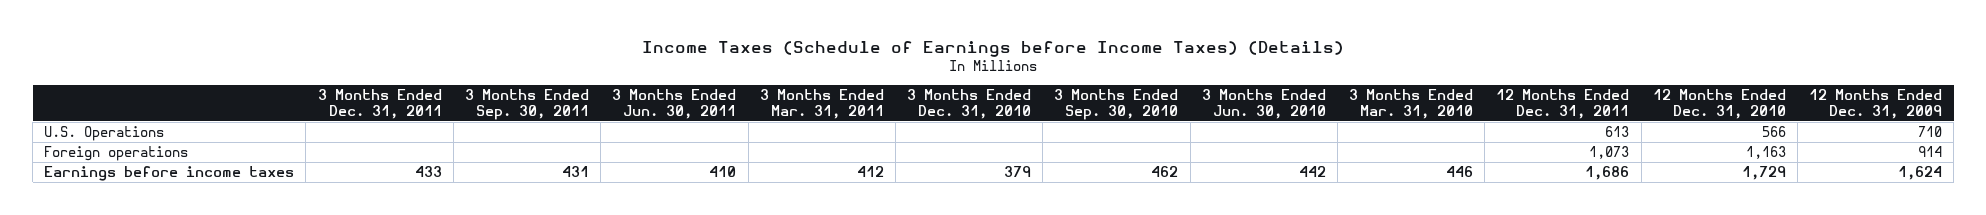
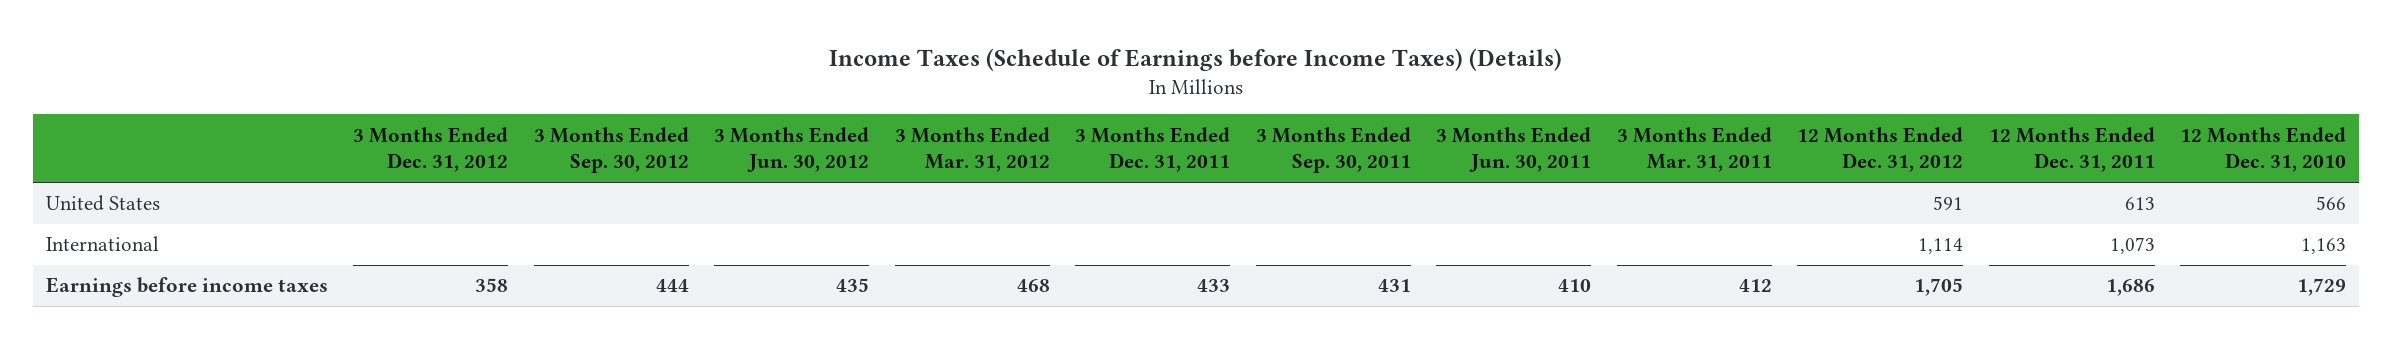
[907,88,1032,119] 3 Months Ended Dec. 31, 2010 -> none
[1054,88,1179,120] 3 Months Ended Sep. 30, 2010 -> none
[1201,88,1326,119] 3 Months Ended Jun. 30, 2010 -> none
[1349,88,1474,119] 3 Months Ended Mar. 31, 2010 -> none
[1809,88,1943,119] 12 Months Ended Dec. 31, 2009 -> none
none -> [353,126,509,173] 3 Months Ended Dec. 31, 2012
none -> [533,126,689,174] 3 Months Ended Sep. 30, 2012
none -> [714,126,870,173] 3 Months Ended Jun. 30, 2012
none -> [894,126,1050,173] 3 Months Ended Mar. 31, 2012
none -> [1797,126,1964,173] 12 Months Ended Dec. 31, 2012
[44,126,165,142] U.S. Operations -> [45,195,160,212] United States
[44,146,189,162] Foreign operations -> [45,236,159,252] International

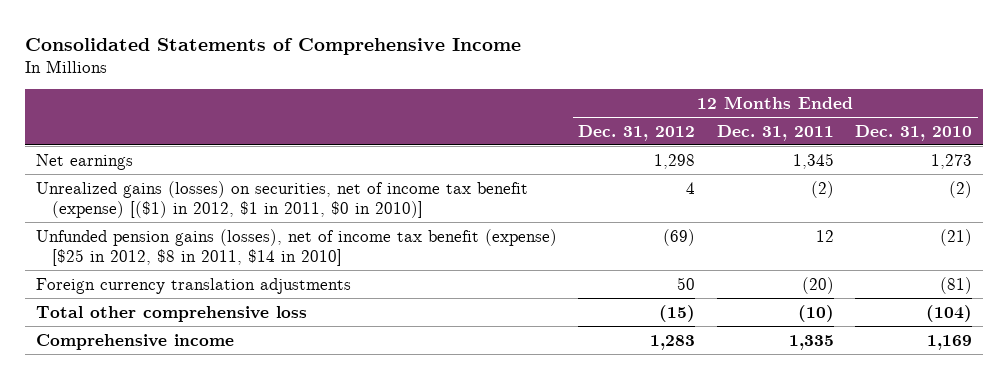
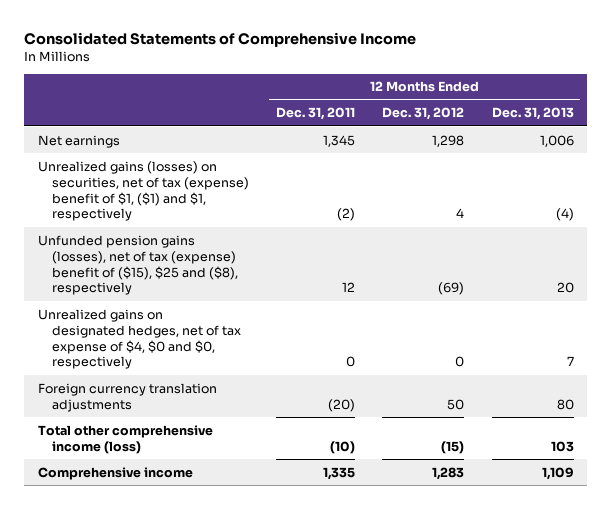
[855,124,973,141] Dec. 31, 2010 -> none
none -> [491,107,574,121] Dec. 31, 2013
[35,180,528,218] Unrealized gains (losses) on securities, net of income tax benefit (expense) [($1) in 2012, $1 in 2011, $0 in 2010)] -> [38,160,249,222] Unrealized gains (losses) on securities, net of tax (expense) benefit of $1, ($1) and $1, respectively
[35,228,557,266] Unfunded pension gains (losses), net of income tax benefit (expense) [$25 in 2012, $8 in 2011, $14 in 2010] -> [38,234,238,296] Unfunded pension gains (losses), net of tax (expense) benefit of ($15), $25 and ($8), respectively
none -> [38,308,241,370] Unrealized gains on designated hedges, net of tax expense of $4, $0 and $0, respectively
[35,305,307,322] Total other comprehensive loss -> [38,424,214,454] Total other comprehensive income (loss)

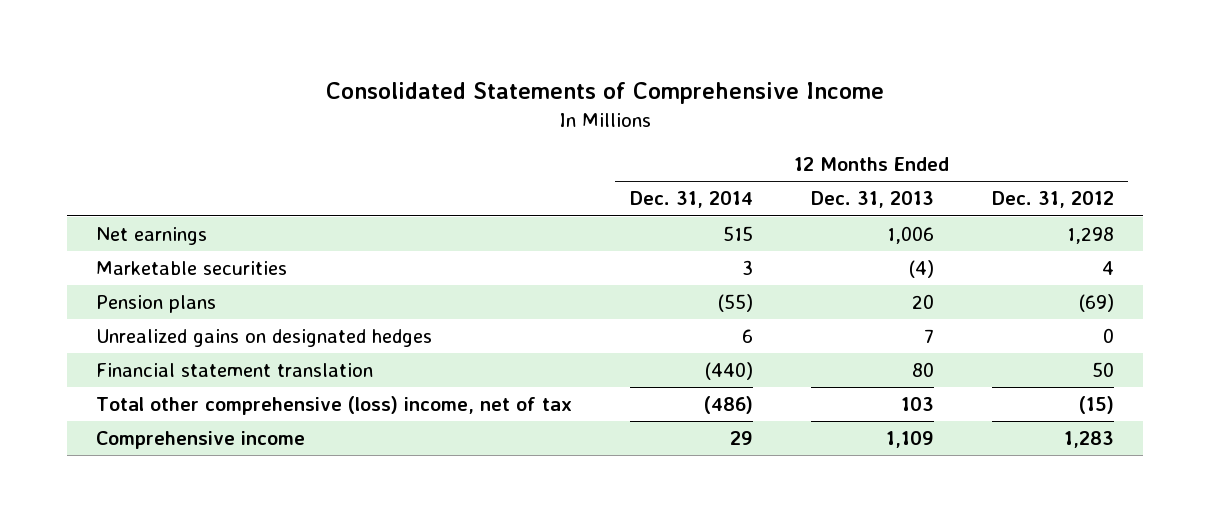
[276,107,356,121] Dec. 31, 2011 -> none
none -> [629,191,753,209] Dec. 31, 2014
[38,160,249,222] Unrealized gains (losses) on securities, net of tax (expense) benefit of $1, ($1) and $1, respectively -> [96,261,288,276] Marketable securities
[38,234,238,296] Unfunded pension gains (losses), net of tax (expense) benefit of ($15), $25 and ($8), respectively -> [96,295,217,314] Pension plans
[38,308,241,370] Unrealized gains on designated hedges, net of tax expense of $4, $0 and $0, respectively -> [96,329,433,348] Unrealized gains on designated hedges
[38,382,218,412] Foreign currency translation adjustments -> [96,363,374,378] Financial statement translation
[38,424,214,454] Total other comprehensive income (loss) -> [96,396,573,416] Total other comprehensive (loss) income, net of tax

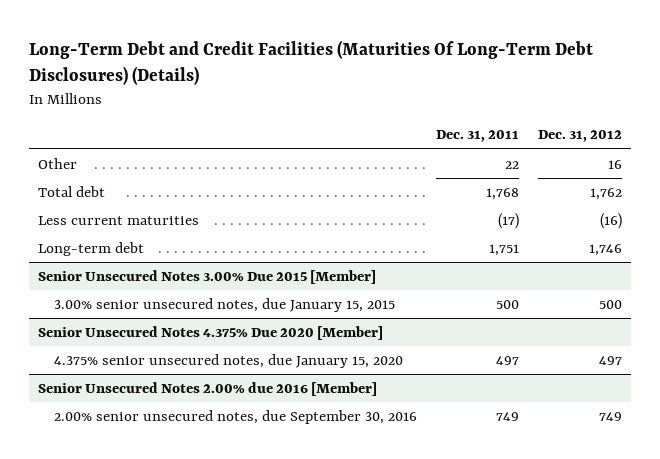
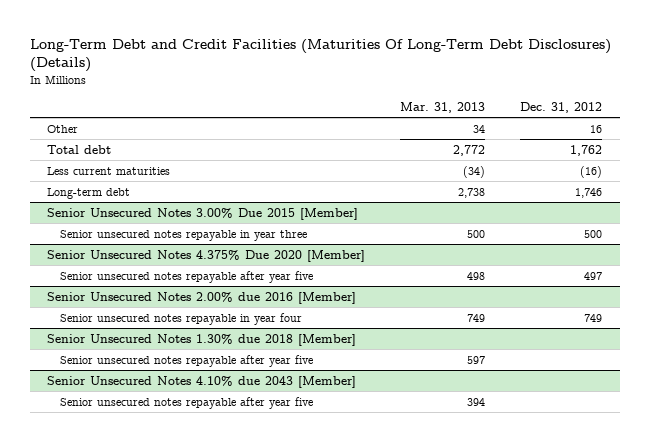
[435,130,519,143] Dec. 31, 2011 -> none
none -> [400,101,486,113] Mar. 31, 2013
[53,297,395,312] 3.00% senior unsecured notes, due January 15, 2015 -> [60,229,308,241] Senior unsecured notes repayable in year three
[53,353,403,368] 4.375% senior unsecured notes, due January 15, 2020 -> [60,270,314,283] Senior unsecured notes repayable after year five
[53,409,417,424] 2.00% senior unsecured notes, due September 30, 2016 -> [60,312,303,325] Senior unsecured notes repayable in year four
none -> [47,333,357,346] Senior Unsecured Notes 1.30% due 2018 [Member]
none -> [60,354,314,367] Senior unsecured notes repayable after year five
none -> [47,375,357,388] Senior Unsecured Notes 4.10% due 2043 [Member]
none -> [60,396,314,409] Senior unsecured notes repayable after year five

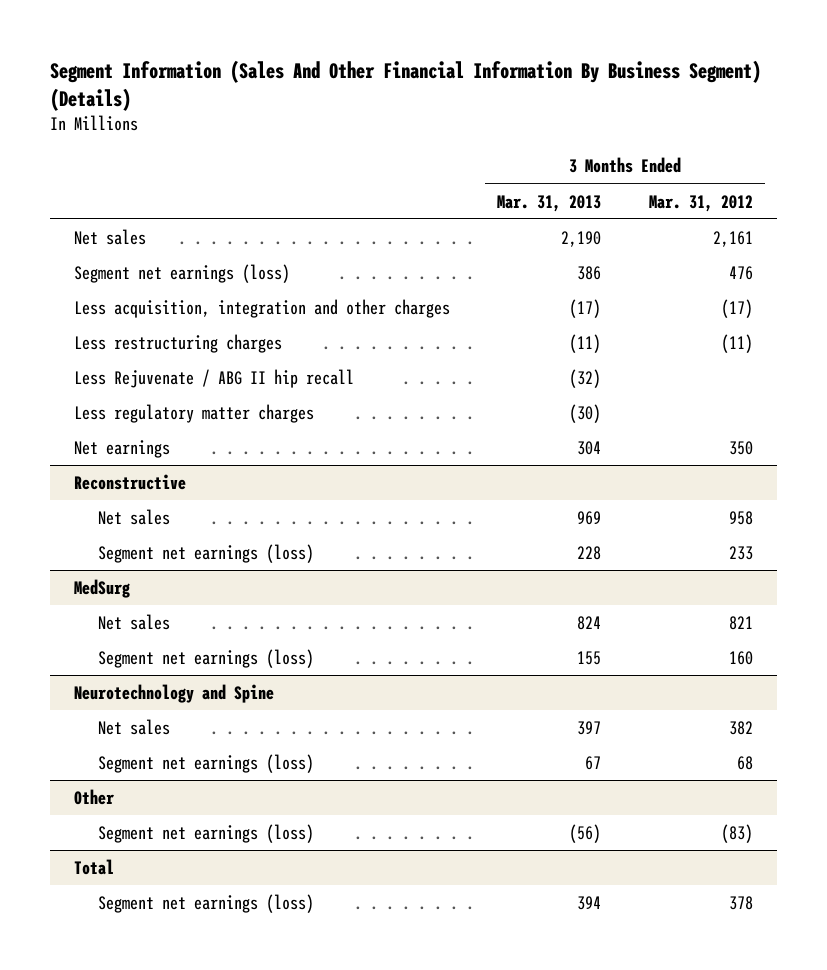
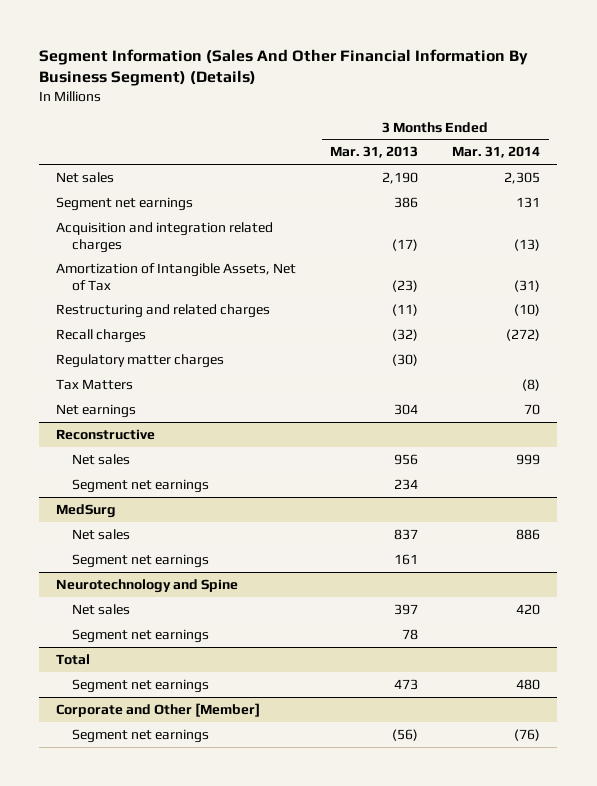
[648,194,753,212] Mar. 31, 2012 -> none
none -> [452,146,541,159] Mar. 31, 2014
[73,263,290,283] Segment net earnings (loss) -> [56,196,194,211] Segment net earnings
[73,298,450,318] Less acquisition, integration and other charges -> [56,221,274,253] Acquisition and integration related charges
none -> [56,262,297,291] Amortization of Intangible Assets, Net of Tax
[73,333,282,353] Less restructuring charges -> [56,303,271,318] Restructuring and related charges
[73,368,354,388] Less Rejuvenate / ABG II hip recall -> [56,328,147,343] Recall charges
[73,403,314,423] Less regulatory matter charges -> [56,353,225,368] Regulatory matter charges
none -> [56,378,134,390] Tax Matters
[577,510,602,525] 969 -> [394,453,419,465] 956
[97,543,314,563] Segment net earnings (loss) -> [72,478,210,493] Segment net earnings
[577,545,602,560] 228 -> [394,478,419,490] 234
[577,615,602,630] 824 -> [394,528,419,540] 837
[97,648,314,668] Segment net earnings (loss) -> [72,553,210,568] Segment net earnings
[577,650,602,665] 155 -> [394,553,419,565] 161
[73,788,114,805] Other -> none
[97,823,314,843] Segment net earnings (loss) -> none
[97,753,314,773] Segment net earnings (loss) -> [72,628,210,643] Segment net earnings
[585,755,602,770] 67 -> [402,628,419,640] 78
[97,893,314,913] Segment net earnings (loss) -> [72,678,210,693] Segment net earnings
[577,895,602,910] 394 -> [394,678,419,690] 473
none -> [56,702,261,717] Corporate and Other [Member]
none -> [72,728,210,743] Segment net earnings

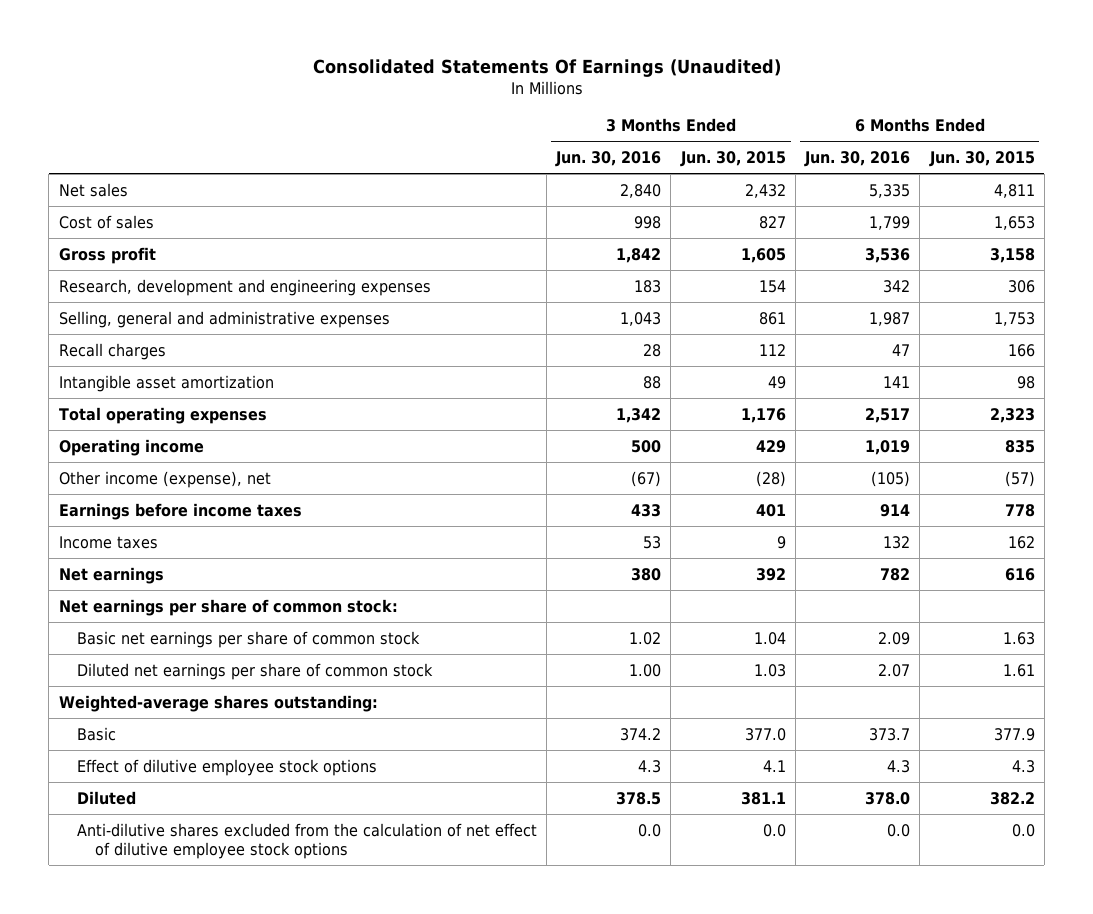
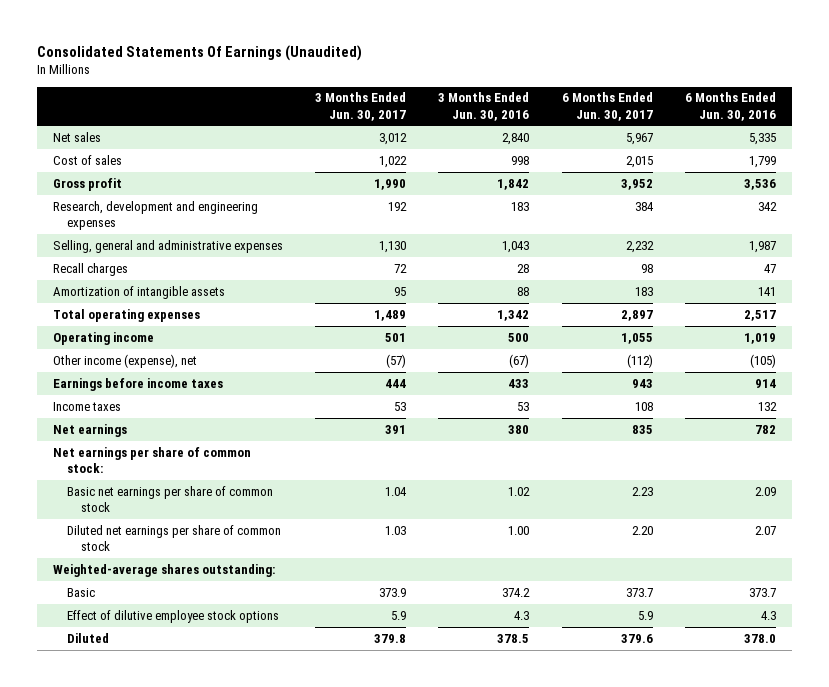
[679,151,786,168] Jun. 30, 2015 -> none
[928,151,1035,168] Jun. 30, 2015 -> none
none -> [315,92,407,121] 3 Months Ended Jun. 30, 2017
none -> [561,92,653,121] 6 Months Ended Jun. 30, 2017
[58,374,274,392] Intangible asset amortization -> [52,285,225,299] Amortization of intangible assets
[76,822,537,860] Anti-dilutive shares excluded from the calculation of net effect of dilutive employee stock options -> none

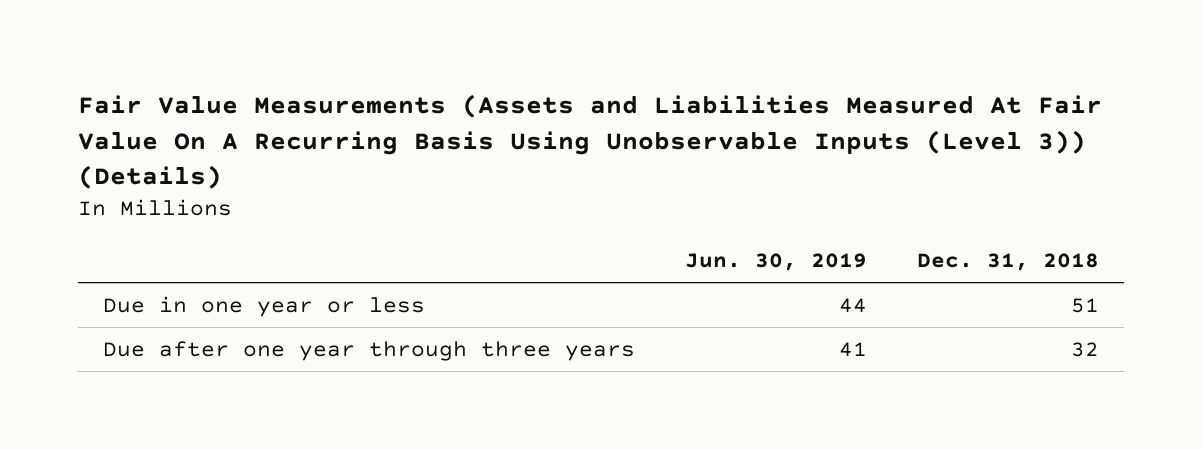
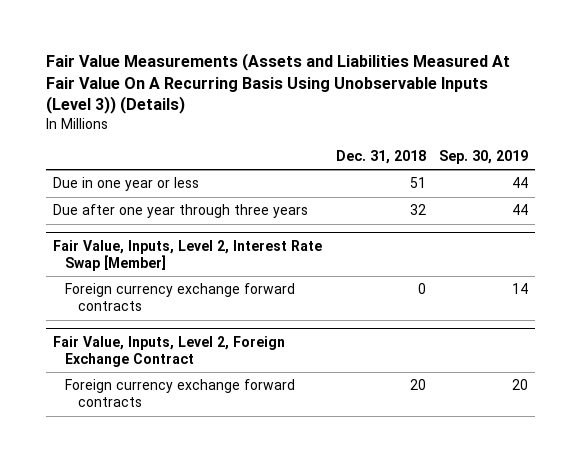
[684,252,867,271] Jun. 30, 2019 -> none
none -> [439,149,529,164] Sep. 30, 2019
none -> [52,239,322,271] Fair Value, Inputs, Level 2, Interest Rate Swap [Member]
none -> [65,283,296,312] Foreign currency exchange forward contracts
none -> [52,335,285,367] Fair Value, Inputs, Level 2, Foreign Exchange Contract
none -> [65,379,296,408] Foreign currency exchange forward contracts

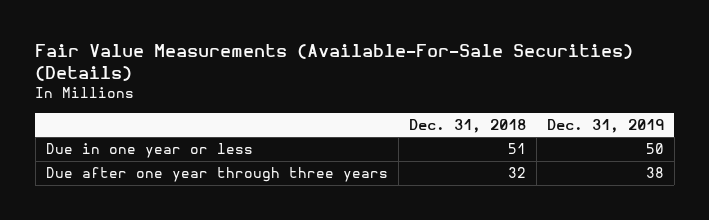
[45,53,510,115] Fair Value Measurements (Assets and Liabilities Measured At Fair Value On A Recurring Basis Using Unobservable Inputs (Level 3)) (Details) -> [35,44,634,82] Fair Value Measurements (Available-For-Sale Securities) (Details)
[439,149,529,164] Sep. 30, 2019 -> none
none -> [546,118,664,133] Dec. 31, 2019
[52,239,322,271] Fair Value, Inputs, Level 2, Interest Rate Swap [Member] -> none
[65,283,296,312] Foreign currency exchange forward contracts -> none
[52,335,285,367] Fair Value, Inputs, Level 2, Foreign Exchange Contract -> none
[65,379,296,408] Foreign currency exchange forward contracts -> none

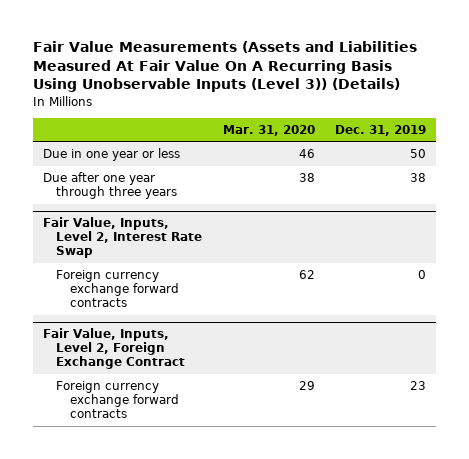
[35,44,634,82] Fair Value Measurements (Available-For-Sale Securities) (Details) -> [33,40,418,93] Fair Value Measurements (Assets and Liabilities Measured At Fair Value On A Recurring Basis Using Unobservable Inputs (Level 3)) (Details)
[408,118,526,133] Dec. 31, 2018 -> none
none -> [222,124,315,136] Mar. 31, 2020
none -> [43,217,203,259] Fair Value, Inputs, Level 2, Interest Rate Swap
none -> [56,270,179,308] Foreign currency exchange forward contracts
none -> [43,328,186,370] Fair Value, Inputs, Level 2, Foreign Exchange Contract
none -> [56,381,179,419] Foreign currency exchange forward contracts

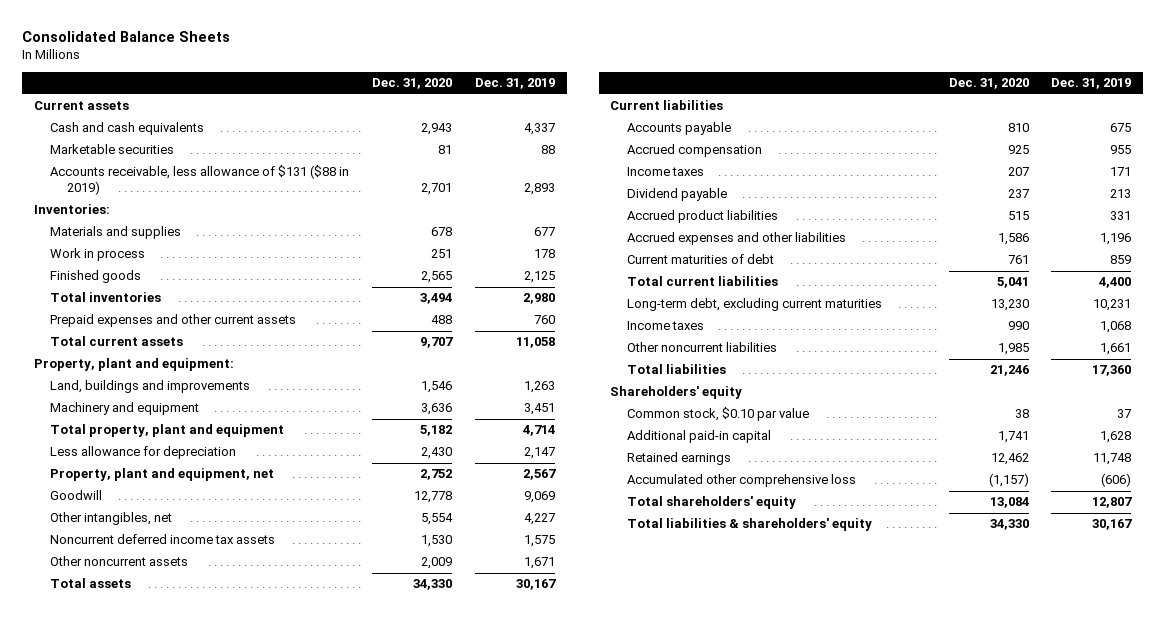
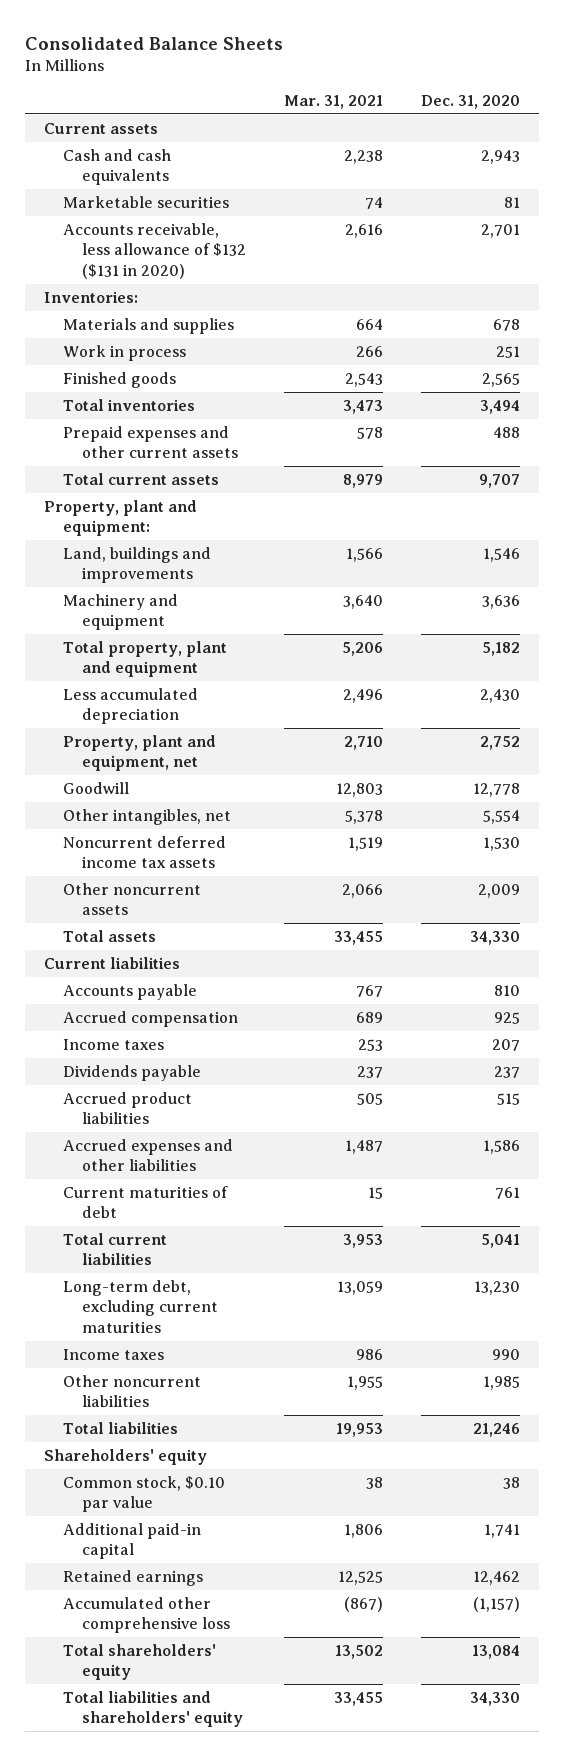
[475,78,556,90] Dec. 31, 2019 -> none
none -> [283,94,383,109] Mar. 31, 2021
[50,165,350,196] Accounts receivable, less allowance of $131 ($88 in 2019) -> [63,222,246,279] Accounts receivable, less allowance of $132 ($131 in 2020)
[50,446,237,460] Less allowance for depreciation -> [63,687,199,725] Less accumulated depreciation
[626,188,727,202] Dividend payable -> [63,1064,202,1081] Dividends payable
[626,518,872,532] Total liabilities & shareholders' equity -> [63,1690,243,1728] Total liabilities and shareholders' equity

